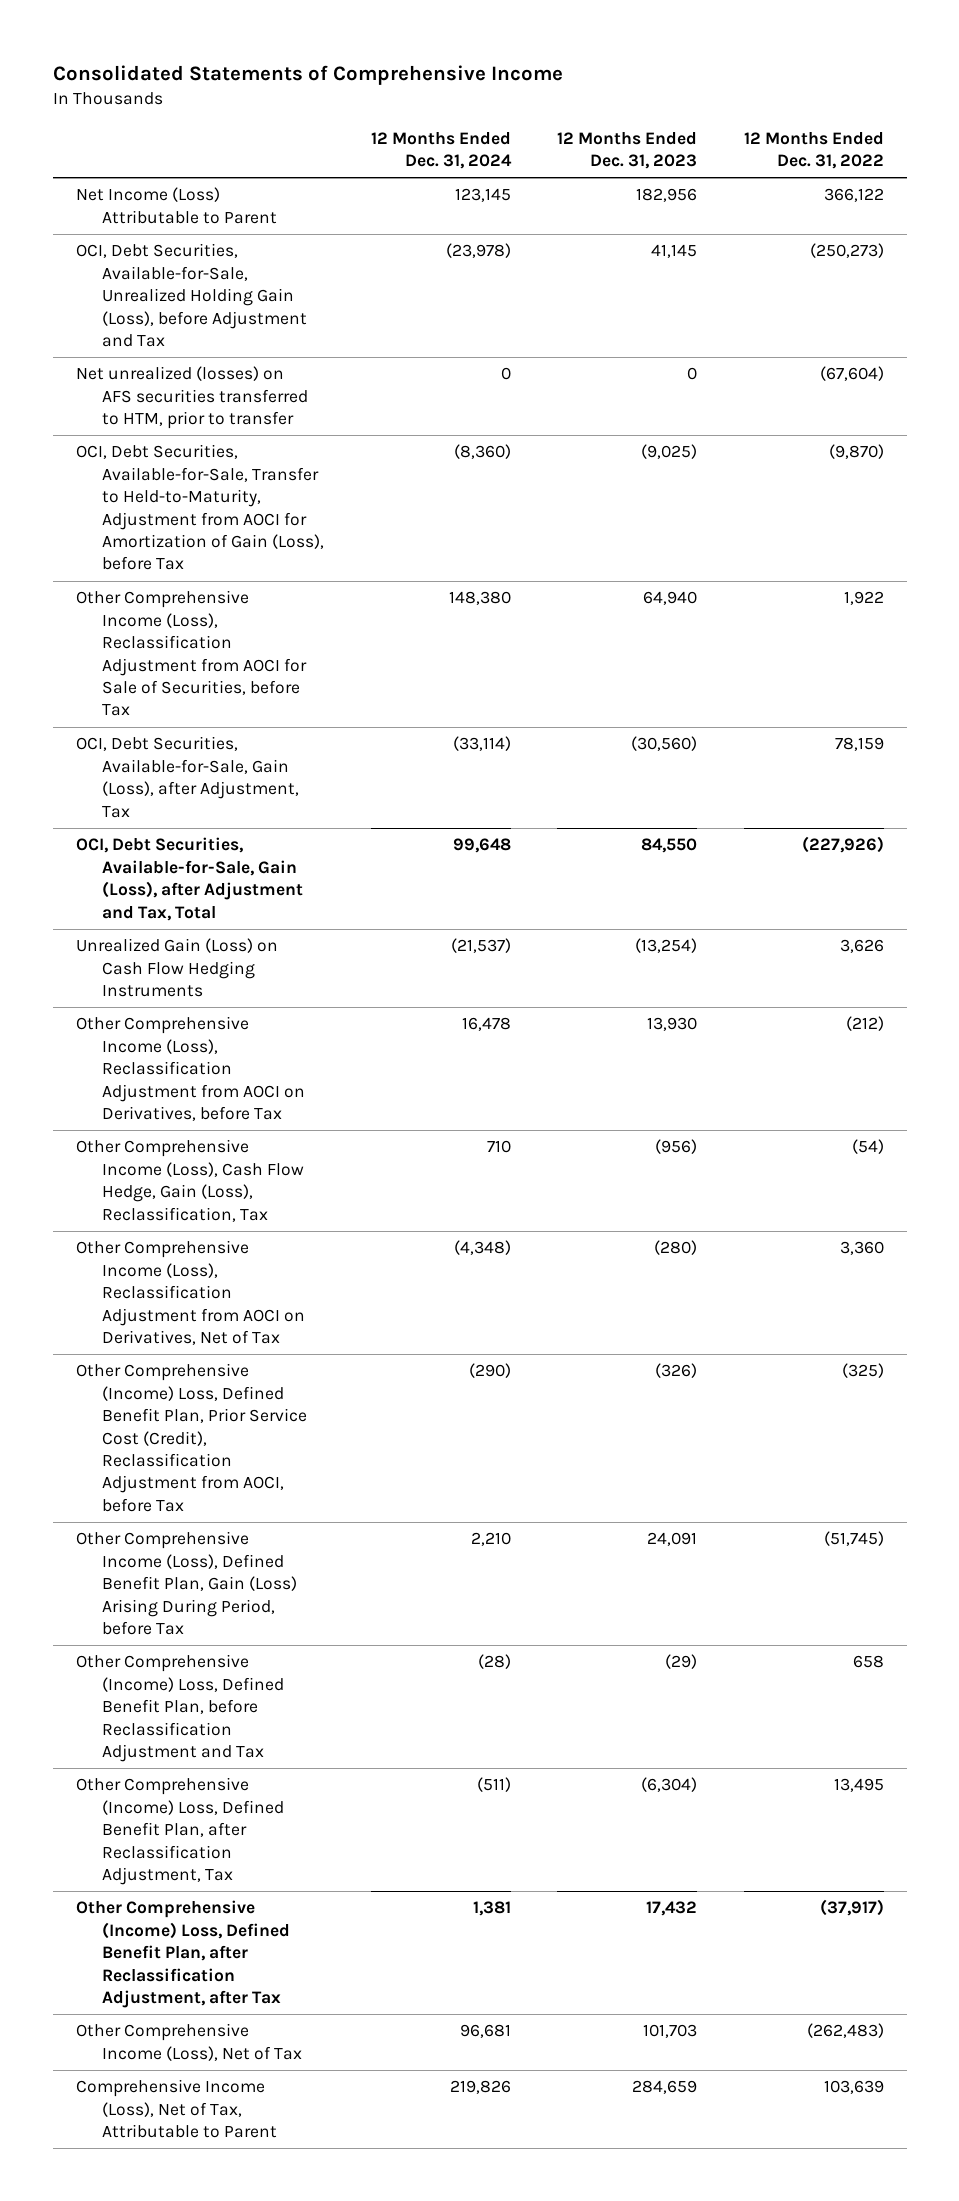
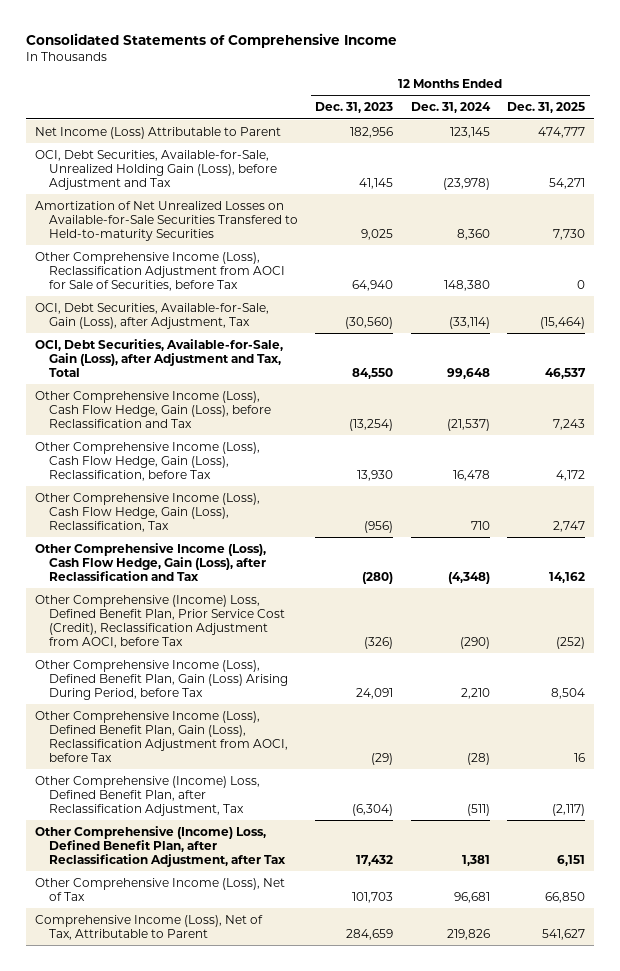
[743,131,884,170] 12 Months Ended Dec. 31, 2022 -> none
none -> [507,102,586,114] Dec. 31, 2025
[75,366,309,430] Net unrealized (losses) on AFS securities transferred to HTM, prior to transfer -> none
[75,444,325,571] OCI, Debt Securities, Available-for-Sale, Transfer to Held-to-Maturity, Adjustment from AOCI for Amortization of Gain (Loss), before Tax -> none
none -> [34,200,299,241] Amortization of Net Unrealized Losses on Available-for-Sale Securities Transfered to Held-to-maturity Securities
[75,938,278,998] Unrealized Gain (Loss) on Cash Flow Hedging Instruments -> [34,390,272,428] Other Comprehensive Income (Loss), Cash Flow Hedge, Gain (Loss), before Reclassification and Tax
[75,1016,306,1121] Other Comprehensive Income (Loss), Reclassification Adjustment from AOCI on Derivatives, before Tax -> [34,441,260,481] Other Comprehensive Income (Loss), Cash Flow Hedge, Gain (Loss), Reclassification, before Tax
[75,1240,306,1345] Other Comprehensive Income (Loss), Reclassification Adjustment from AOCI on Derivatives, Net of Tax -> [34,542,267,581] Other Comprehensive Income (Loss), Cash Flow Hedge, Gain (Loss), after Reclassification and Tax
[75,1654,285,1762] Other Comprehensive (Income) Loss, Defined Benefit Plan, before Reclassification Adjustment and Tax -> [34,710,289,762] Other Comprehensive Income (Loss), Defined Benefit Plan, Gain (Loss), Reclassification Adjustment from AOCI, before Tax

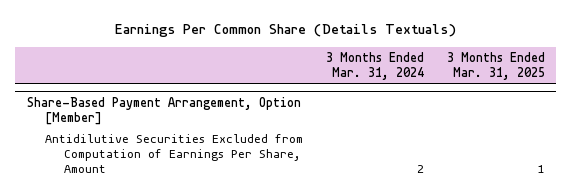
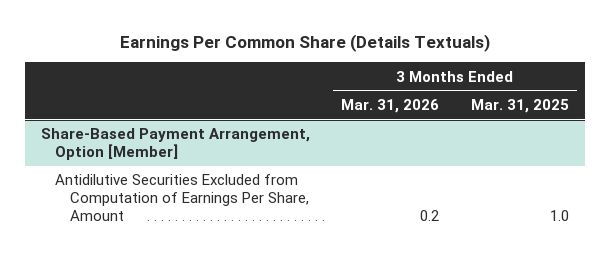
[326,51,425,80] 3 Months Ended Mar. 31, 2024 -> none
none -> [341,98,440,113] Mar. 31, 2026
[537,164,545,173] 1 -> [549,210,569,222] 1.0

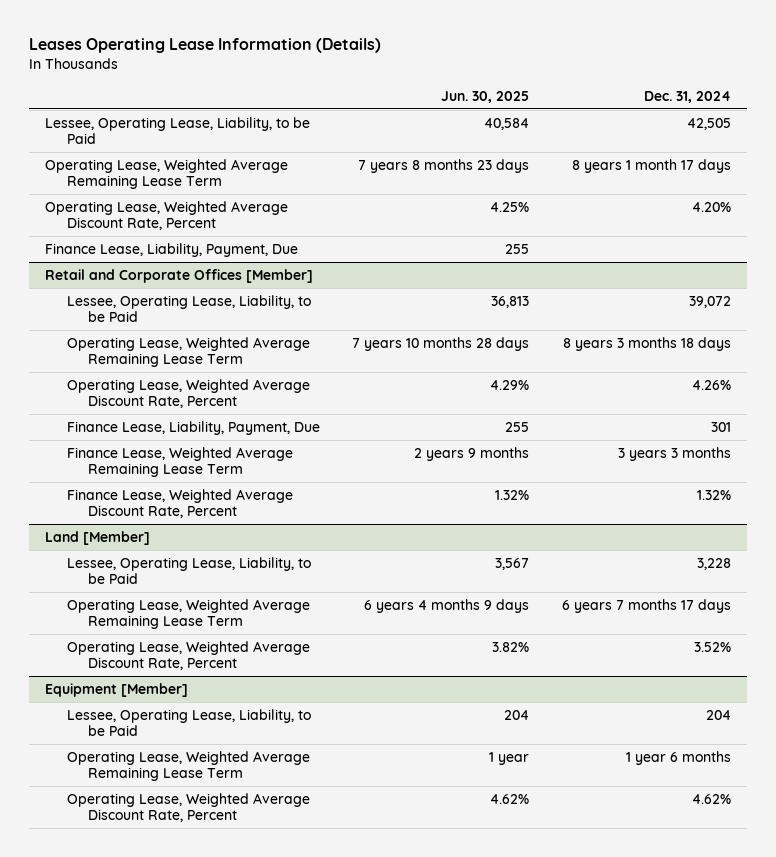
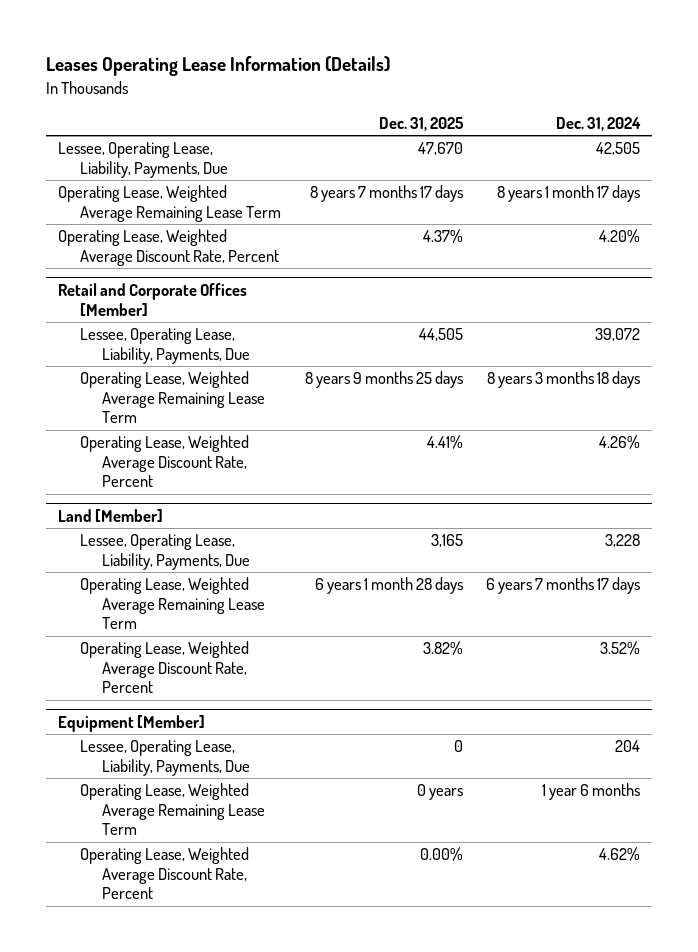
[441,90,530,103] Jun. 30, 2025 -> none
none -> [378,116,464,131] Dec. 31, 2025
[44,117,310,145] Lessee, Operating Lease, Liability, to be Paid -> [57,142,228,178] Lessee, Operating Lease, Liability, Payments, Due
[44,243,298,258] Finance Lease, Liability, Payment, Due -> none
[66,295,311,323] Lessee, Operating Lease, Liability, to be Paid -> [79,328,251,364] Lessee, Operating Lease, Liability, Payments, Due
[66,421,320,436] Finance Lease, Liability, Payment, Due -> none
[66,447,293,478] Finance Lease, Weighted Average Remaining Lease Term -> none
[66,489,293,519] Finance Lease, Weighted Average Discount Rate, Percent -> none
[66,557,311,585] Lessee, Operating Lease, Liability, to be Paid -> [79,534,251,570] Lessee, Operating Lease, Liability, Payments, Due
[66,709,311,737] Lessee, Operating Lease, Liability, to be Paid -> [79,740,251,776] Lessee, Operating Lease, Liability, Payments, Due

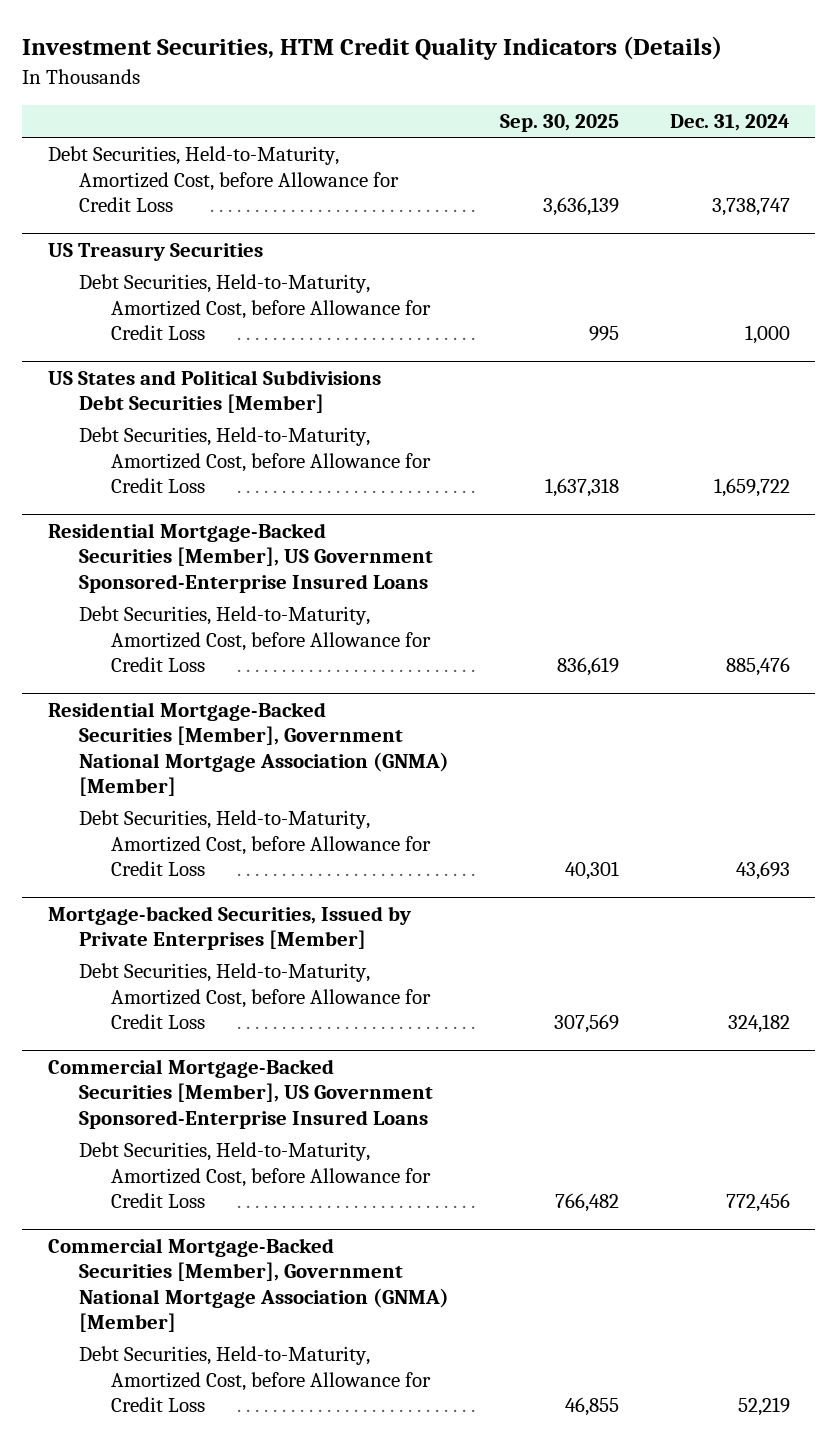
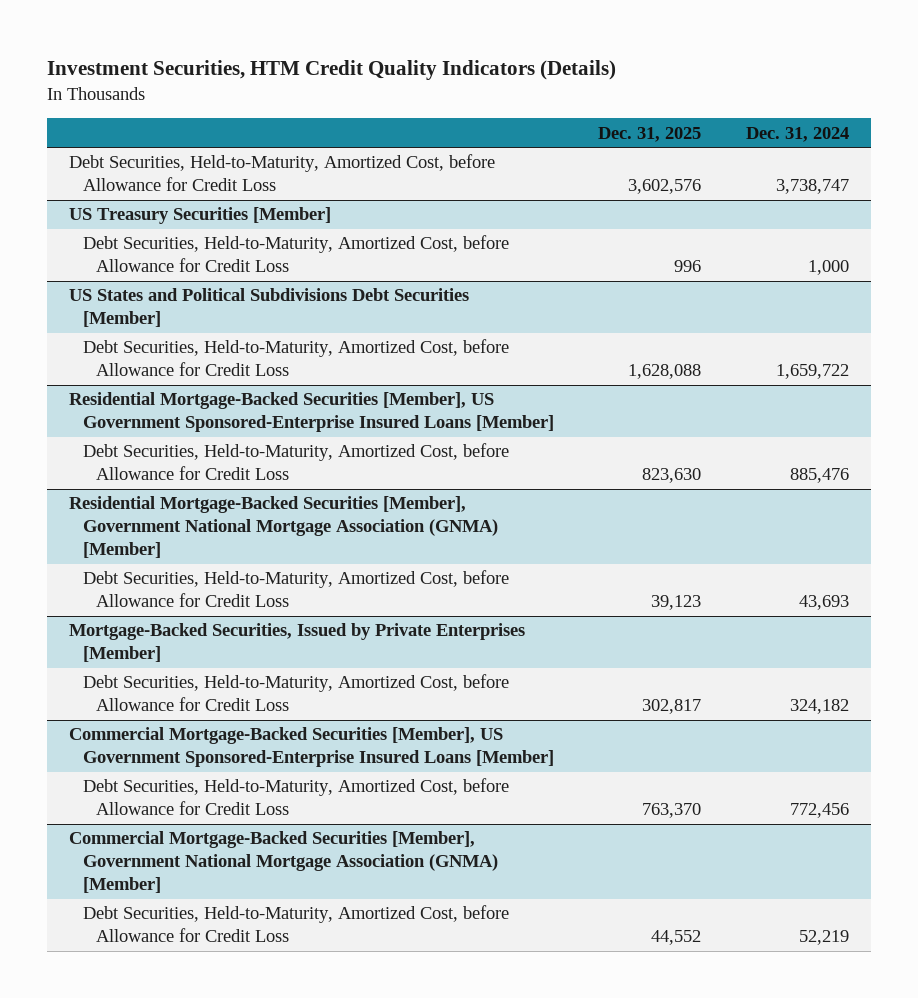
[500,114,620,133] Sep. 30, 2025 -> none
none -> [598,126,702,142] Dec. 31, 2025
[47,242,263,261] US Treasury Securities -> [69,207,332,225] US Treasury Securities [Member]
[47,522,434,593] Residential Mortgage-Backed Securities [Member], US Government Sponsored-Enterprise Insured Loans -> [69,392,554,433] Residential Mortgage-Backed Securities [Member], US Government Sponsored-Enterprise Insured Loans [Member]
[47,905,411,951] Mortgage-backed Securities, Issued by Private Enterprises [Member] -> [69,623,526,663] Mortgage-Backed Securities, Issued by Private Enterprises [Member]
[47,1058,434,1129] Commercial Mortgage-Backed Securities [Member], US Government Sponsored-Enterprise Insured Loans -> [69,727,554,768] Commercial Mortgage-Backed Securities [Member], US Government Sponsored-Enterprise Insured Loans [Member]

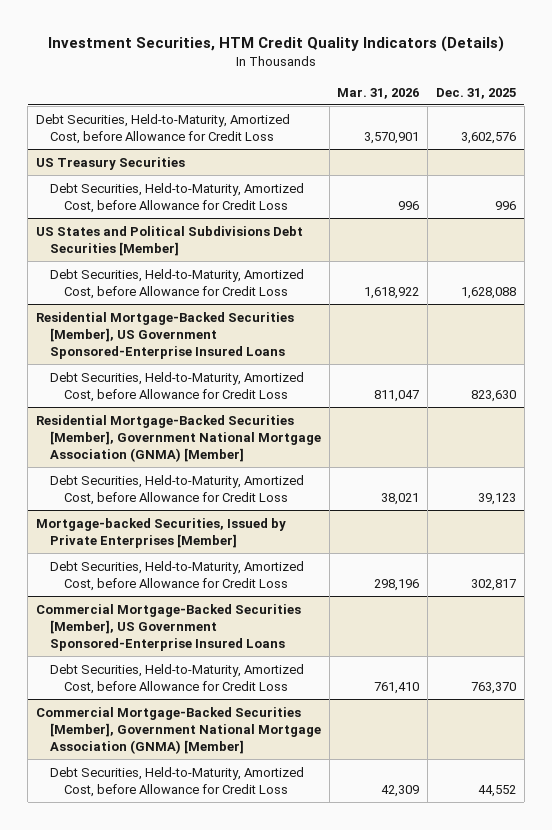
[745,126,849,142] Dec. 31, 2024 -> none
none -> [337,87,420,99] Mar. 31, 2026
[69,207,332,225] US Treasury Securities [Member] -> [35,156,185,170] US Treasury Securities
[69,392,554,433] Residential Mortgage-Backed Securities [Member], US Government Sponsored-Enterprise Insured Loans [Member] -> [35,311,294,359] Residential Mortgage-Backed Securities [Member], US Government Sponsored-Enterprise Insured Loans
[69,623,526,663] Mortgage-Backed Securities, Issued by Private Enterprises [Member] -> [35,517,286,548] Mortgage-backed Securities, Issued by Private Enterprises [Member]
[69,727,554,768] Commercial Mortgage-Backed Securities [Member], US Government Sponsored-Enterprise Insured Loans [Member] -> [35,603,301,651] Commercial Mortgage-Backed Securities [Member], US Government Sponsored-Enterprise Insured Loans

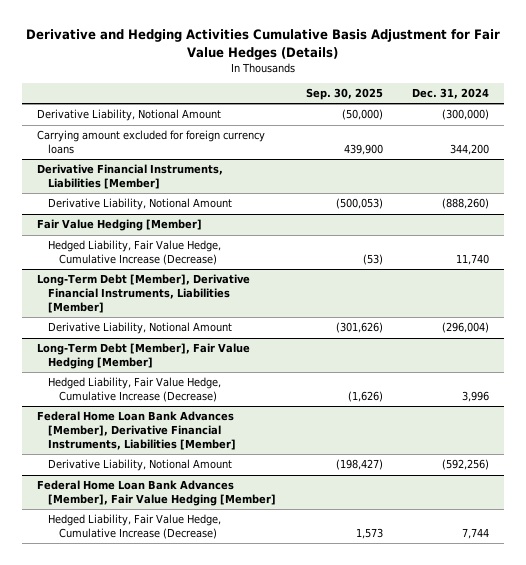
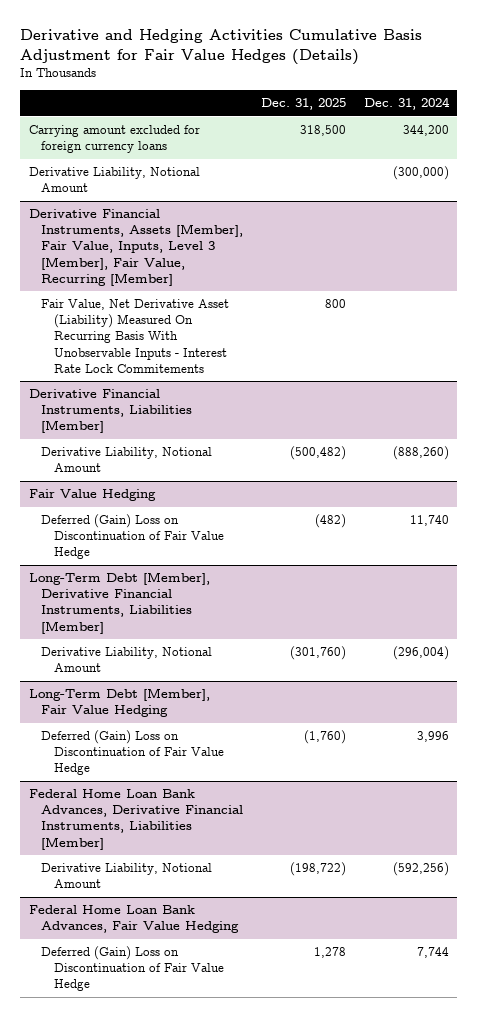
[305,88,383,101] Sep. 30, 2025 -> none
none -> [260,97,346,110] Dec. 31, 2025
[36,109,221,122] Derivative Liability, Notional Amount -> [29,167,201,193] Derivative Liability, Notional Amount
none -> [29,209,244,286] Derivative Financial Instruments, Assets [Member], Fair Value, Inputs, Level 3 [Member], Fair Value, Recurring [Member]
none -> [41,299,230,373] Fair Value, Net Derivative Asset (Liability) Measured On Recurring Basis With Unobservable Inputs - Interest Rate Lock Commitements
[36,219,202,232] Fair Value Hedging [Member] -> [29,489,157,502] Fair Value Hedging
[48,240,222,266] Hedged Liability, Fair Value Hedge, Cumulative Increase (Decrease) -> [41,514,224,560] Deferred (Gain) Loss on Discontinuation of Fair Value Hedge
[36,343,250,370] Long-Term Debt [Member], Fair Value Hedging [Member] -> [29,688,211,718] Long-Term Debt [Member], Fair Value Hedging
[48,377,222,403] Hedged Liability, Fair Value Hedge, Cumulative Increase (Decrease) -> [41,730,224,776] Deferred (Gain) Loss on Discontinuation of Fair Value Hedge
[36,411,237,450] Federal Home Loan Bank Advances [Member], Derivative Financial Instruments, Liabilities [Member] -> [29,789,244,850] Federal Home Loan Bank Advances, Derivative Financial Instruments, Liabilities [Member]
[36,480,277,507] Federal Home Loan Bank Advances [Member], Fair Value Hedging [Member] -> [29,905,240,934] Federal Home Loan Bank Advances, Fair Value Hedging
[48,514,222,540] Hedged Liability, Fair Value Hedge, Cumulative Increase (Decrease) -> [41,946,224,992] Deferred (Gain) Loss on Discontinuation of Fair Value Hedge

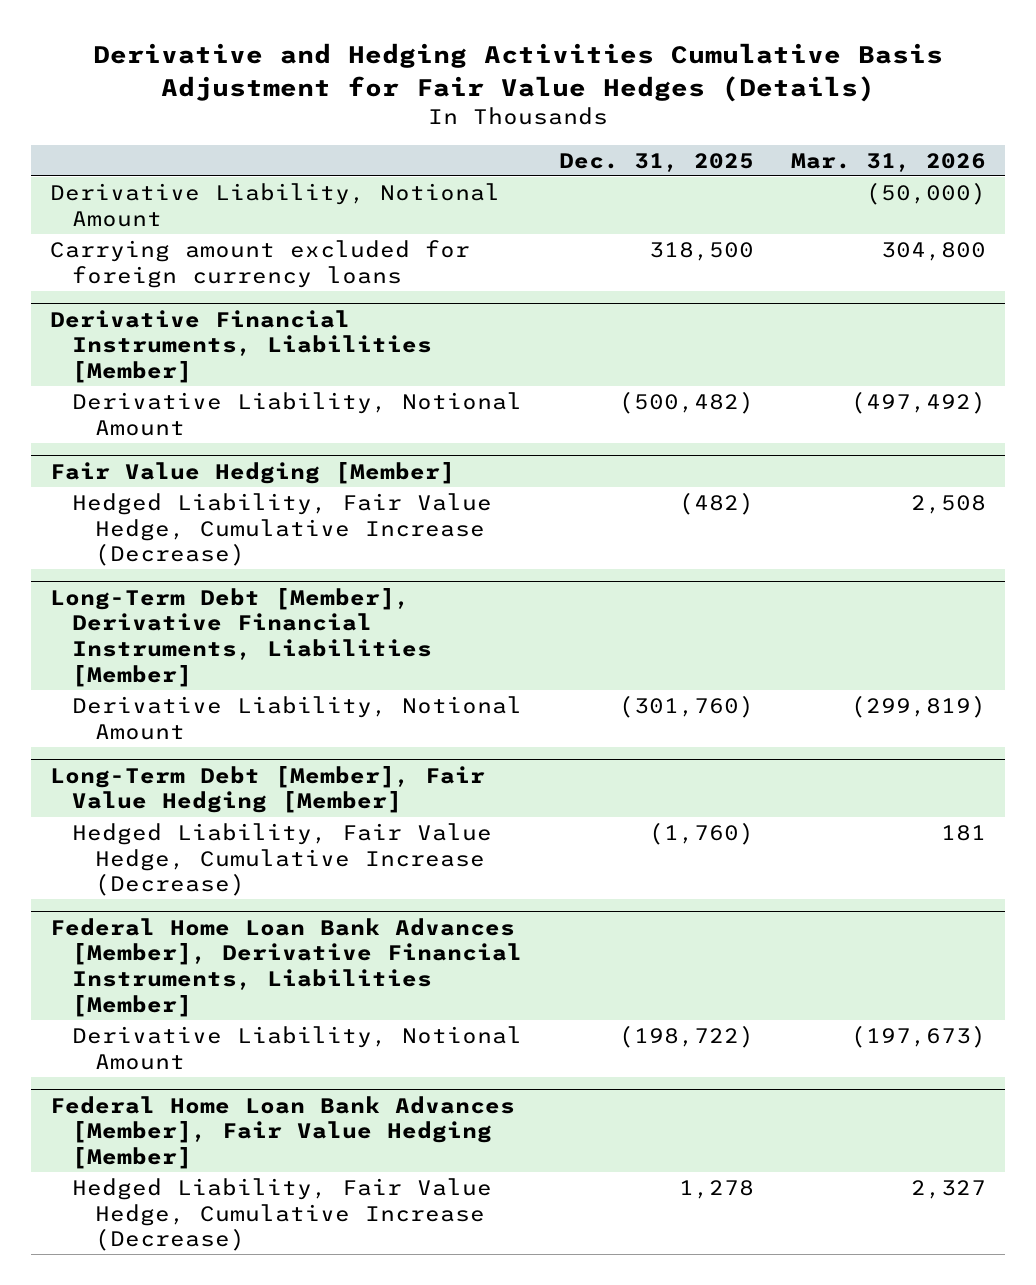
[363,96,450,110] Dec. 31, 2024 -> none
none -> [791,152,987,172] Mar. 31, 2026
[29,209,244,286] Derivative Financial Instruments, Assets [Member], Fair Value, Inputs, Level 3 [Member], Fair Value, Recurring [Member] -> none
[41,299,230,373] Fair Value, Net Derivative Asset (Liability) Measured On Recurring Basis With Unobservable Inputs - Interest Rate Lock Commitements -> none
[29,125,201,154] Carrying amount excluded for foreign currency loans -> [49,239,470,288] Carrying amount excluded for foreign currency loans
[29,489,157,502] Fair Value Hedging -> [49,461,455,484] Fair Value Hedging [Member]
[41,514,224,560] Deferred (Gain) Loss on Discontinuation of Fair Value Hedge -> [72,492,493,567] Hedged Liability, Fair Value Hedge, Cumulative Increase (Decrease)
[29,688,211,718] Long-Term Debt [Member], Fair Value Hedging -> [49,765,485,814] Long-Term Debt [Member], Fair Value Hedging [Member]
[41,730,224,776] Deferred (Gain) Loss on Discontinuation of Fair Value Hedge -> [72,822,493,897] Hedged Liability, Fair Value Hedge, Cumulative Increase (Decrease)
[29,789,244,850] Federal Home Loan Bank Advances, Derivative Financial Instruments, Liabilities [Member] -> [49,917,523,1017] Federal Home Loan Bank Advances [Member], Derivative Financial Instruments, Liabilities [Member]
[29,905,240,934] Federal Home Loan Bank Advances, Fair Value Hedging -> [49,1095,515,1170] Federal Home Loan Bank Advances [Member], Fair Value Hedging [Member]
[41,946,224,992] Deferred (Gain) Loss on Discontinuation of Fair Value Hedge -> [72,1177,493,1252] Hedged Liability, Fair Value Hedge, Cumulative Increase (Decrease)

